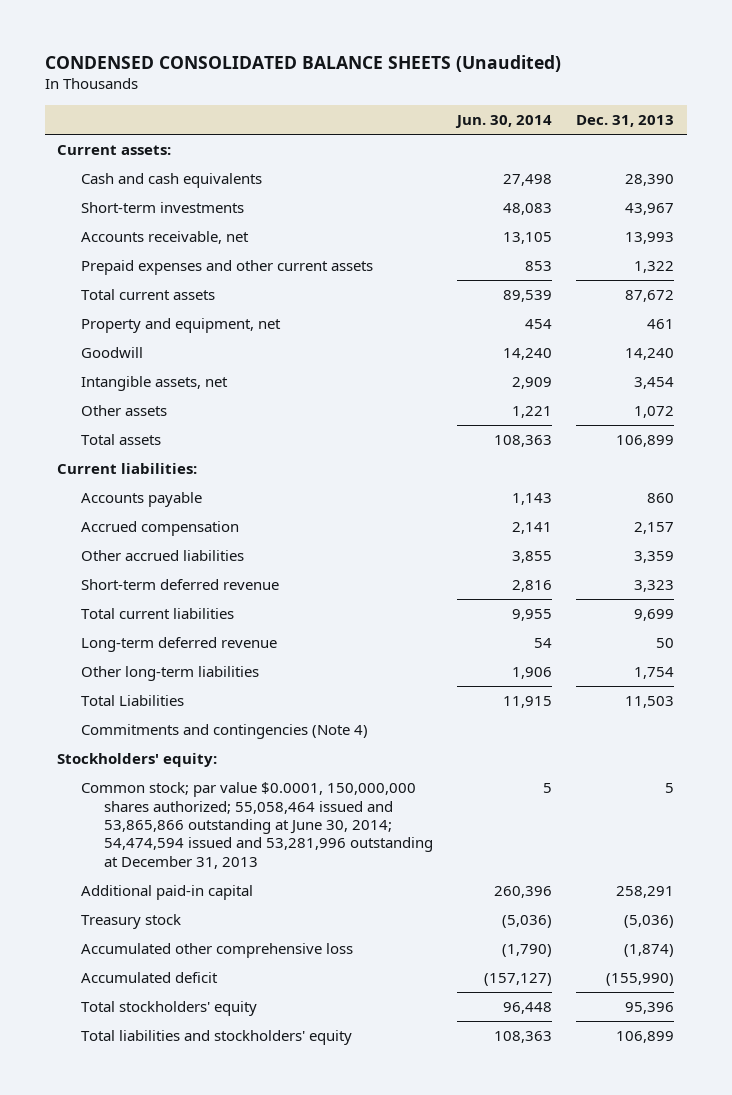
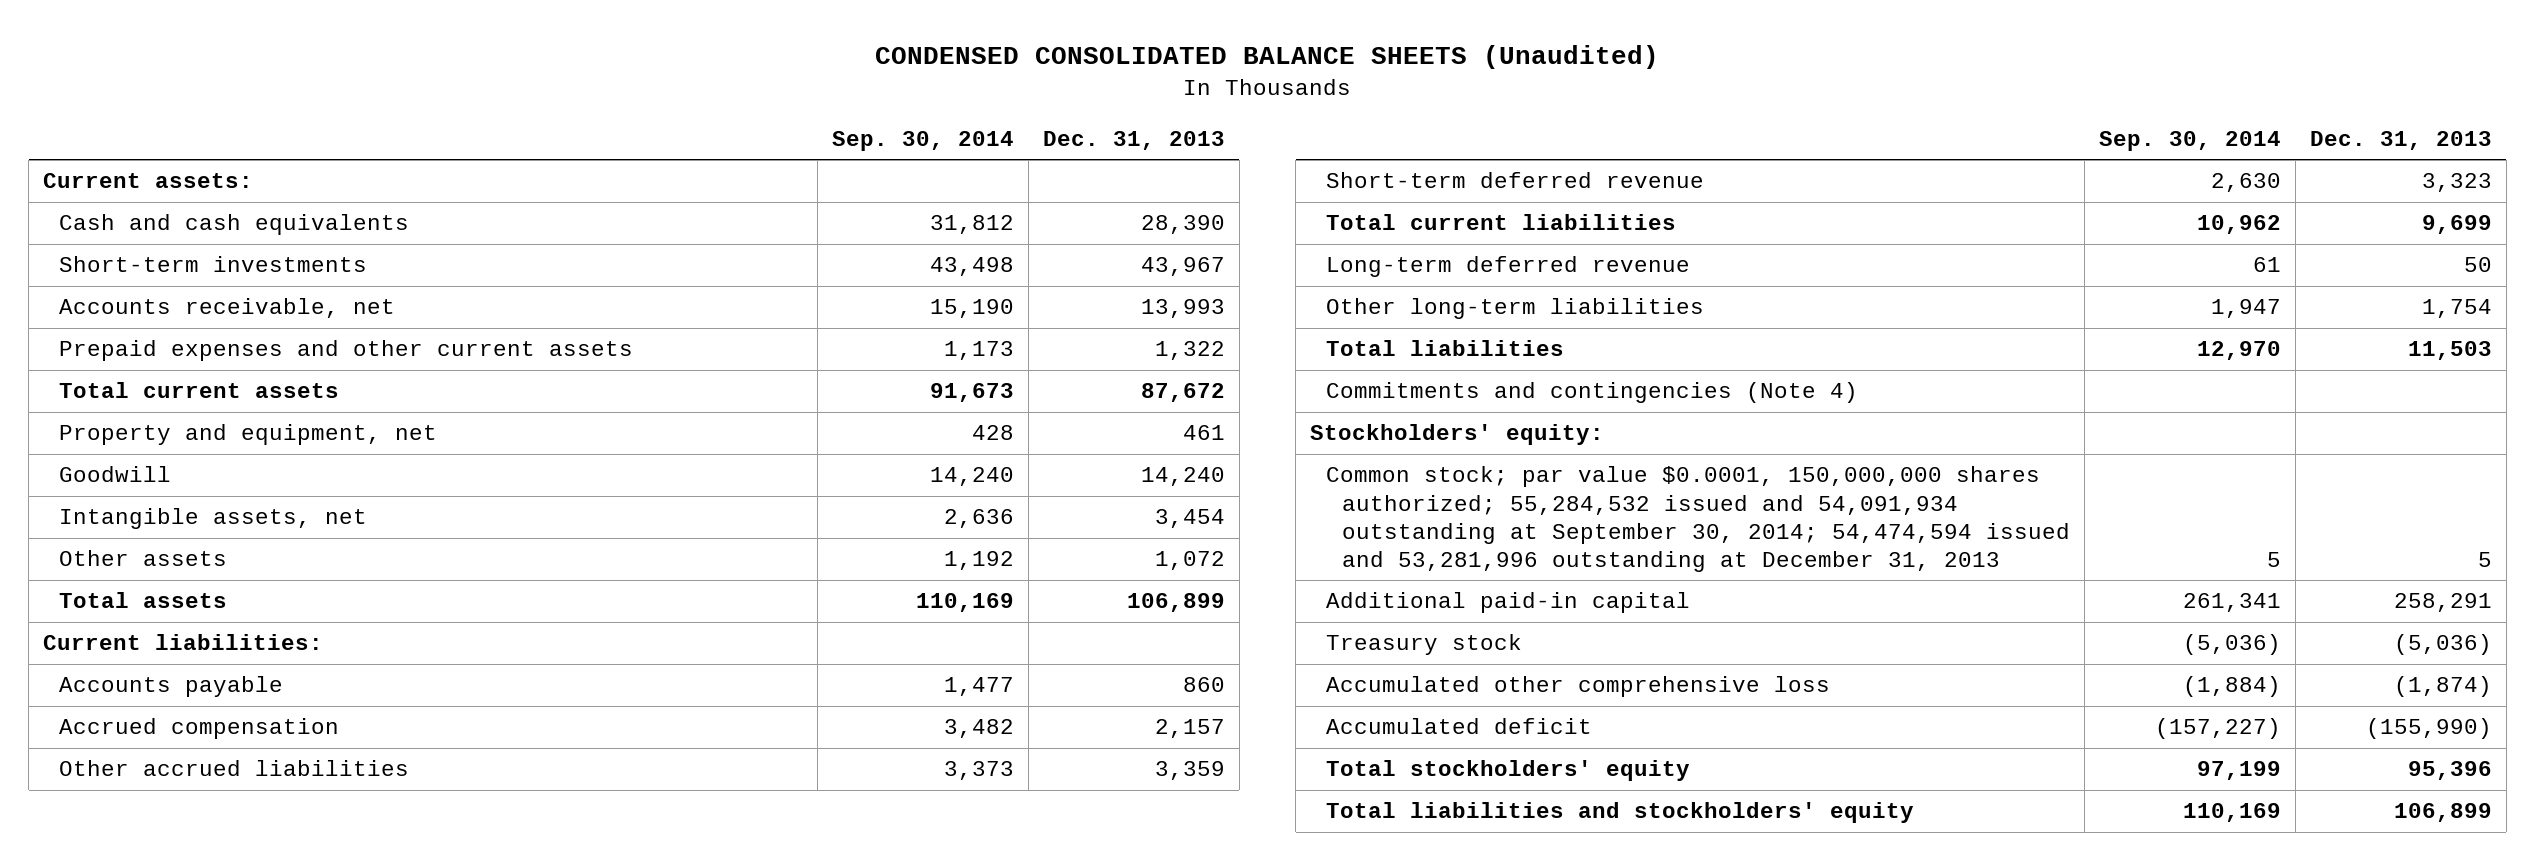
[455,114,553,128] Jun. 30, 2014 -> none
none -> [832,130,1015,151] Sep. 30, 2014
[80,695,184,707] Total Liabilities -> [1326,340,1565,357] Total liabilities
[80,782,433,869] Common stock; par value $0.0001, 150,000,000 shares authorized; 55,058,464 issued and 53,865,866 outstanding at June 30, 2014; 54,474,594 issued and 53,281,996 outstanding at December 31, 2013 -> [1326,466,2071,573] Common stock; par value $0.0001, 150,000,000 shares authorized; 55,284,532 issued and 54,091,934 outstanding at September 30, 2014; 54,474,594 issued and 53,281,996 outstanding at December 31, 2013

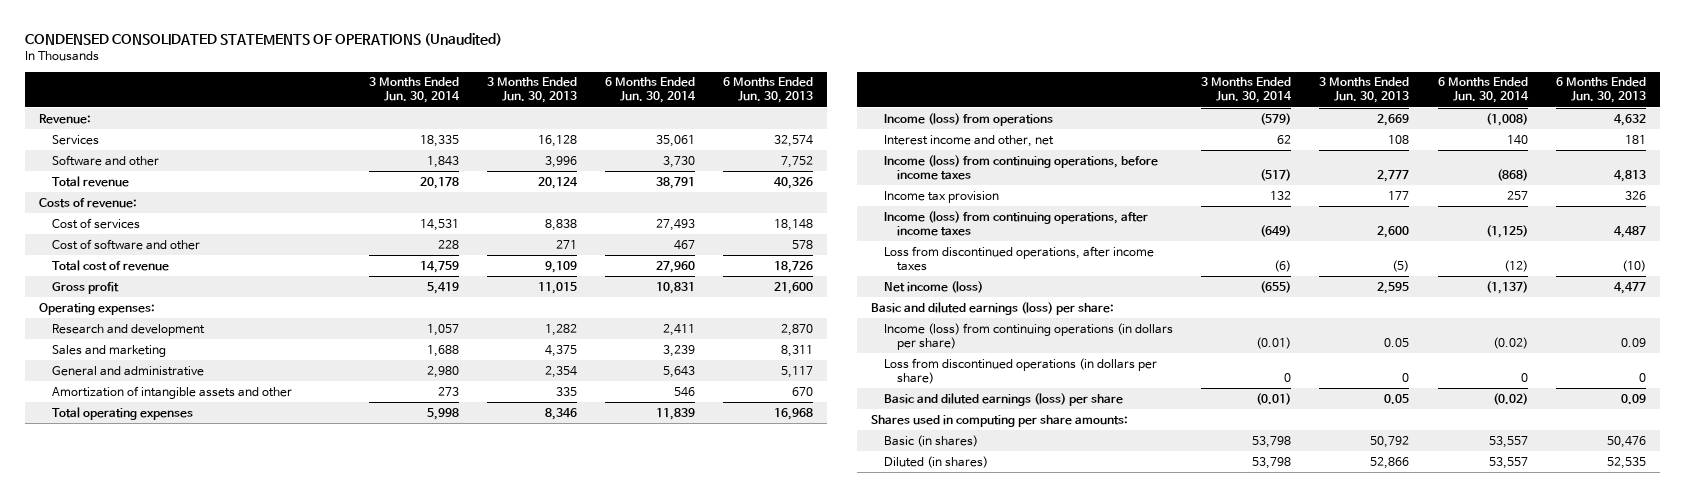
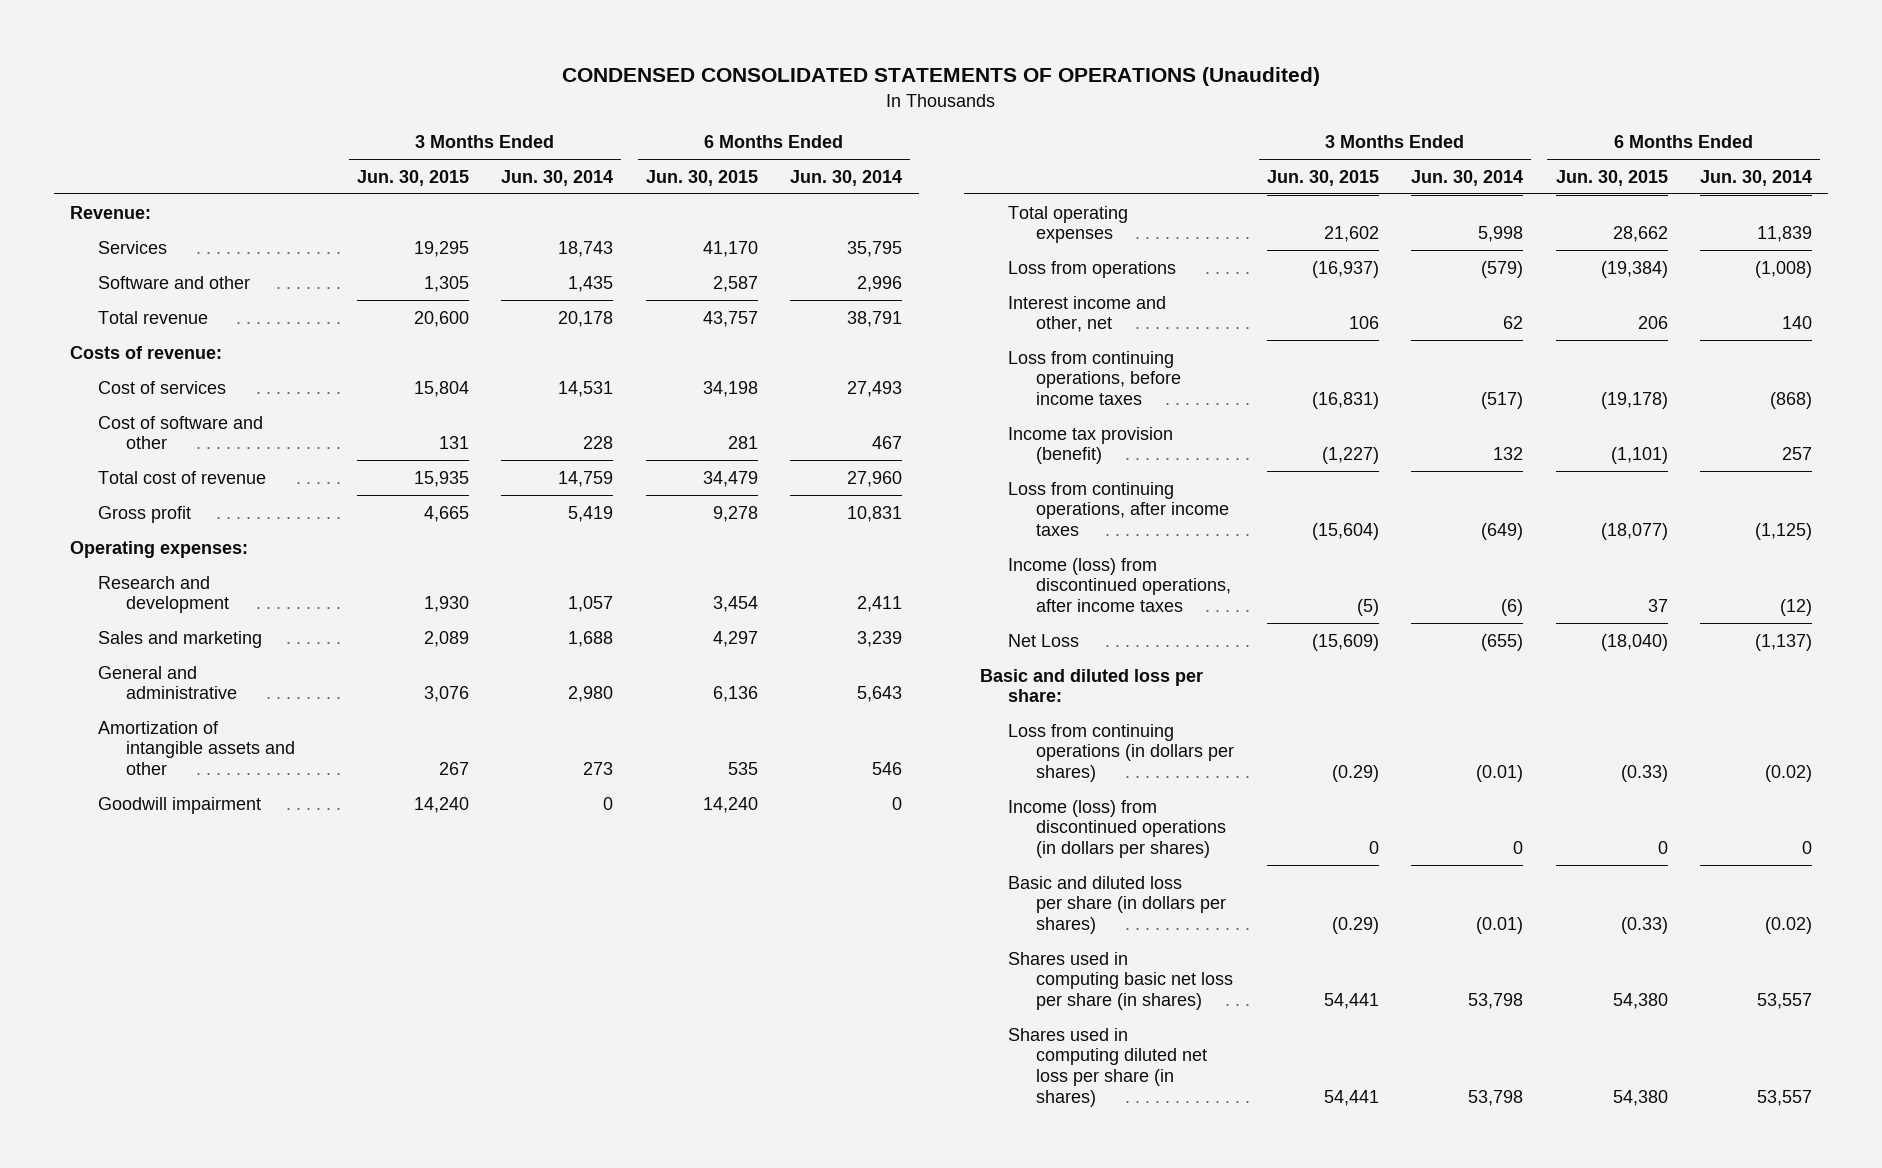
[487,77,578,104] 3 Months Ended Jun. 30, 2013 -> none
[723,77,814,104] 6 Months Ended Jun. 30, 2013 -> none
none -> [356,169,469,186] Jun. 30, 2015
none -> [645,169,758,186] Jun. 30, 2015
[420,134,460,147] 18,335 -> [558,240,614,257] 18,743
[656,134,696,147] 35,061 -> [847,240,903,257] 35,795
[427,155,460,168] 1,843 -> [568,275,614,292] 1,435
[663,155,696,168] 3,730 -> [857,275,903,292] 2,996
none -> [98,796,262,814] Goodwill impairment
[884,112,1054,126] Income (loss) from operations -> [1008,260,1177,278] Loss from operations
[871,414,1129,427] Shares used in computing per share amounts: -> none
[884,154,1159,180] Income (loss) from continuing operations, before income taxes -> [1008,350,1182,406] Loss from continuing operations, before income taxes
[884,190,1000,203] Income tax provision -> [1008,426,1174,465] Income tax provision (benefit)
[884,210,1149,236] Income (loss) from continuing operations, after income taxes -> [1008,481,1230,537] Loss from continuing operations, after income taxes
[884,245,1155,271] Loss from discontinued operations, after income taxes -> [1008,557,1232,613] Income (loss) from discontinued operations, after income taxes
[884,280,984,293] Net income (loss) -> [1008,633,1080,647] Net Loss
[871,301,1115,315] Basic and diluted earnings (loss) per share: -> [980,668,1204,703] Basic and diluted loss per share:
[884,322,1174,350] Income (loss) from continuing operations (in dollars per share) -> [1008,723,1235,783] Loss from continuing operations (in dollars per shares)
[884,357,1158,384] Loss from discontinued operations (in dollars per share) -> [1008,799,1227,859] Income (loss) from discontinued operations (in dollars per shares)
[884,392,1124,406] Basic and diluted earnings (loss) per share -> [1008,875,1227,935] Basic and diluted loss per share (in dollars per shares)
[884,434,979,447] Basic (in shares) -> [1008,951,1234,1011] Shares used in computing basic net loss per share (in shares)
[884,455,989,468] Diluted (in shares) -> [1008,1027,1208,1108] Shares used in computing diluted net loss per share (in shares)

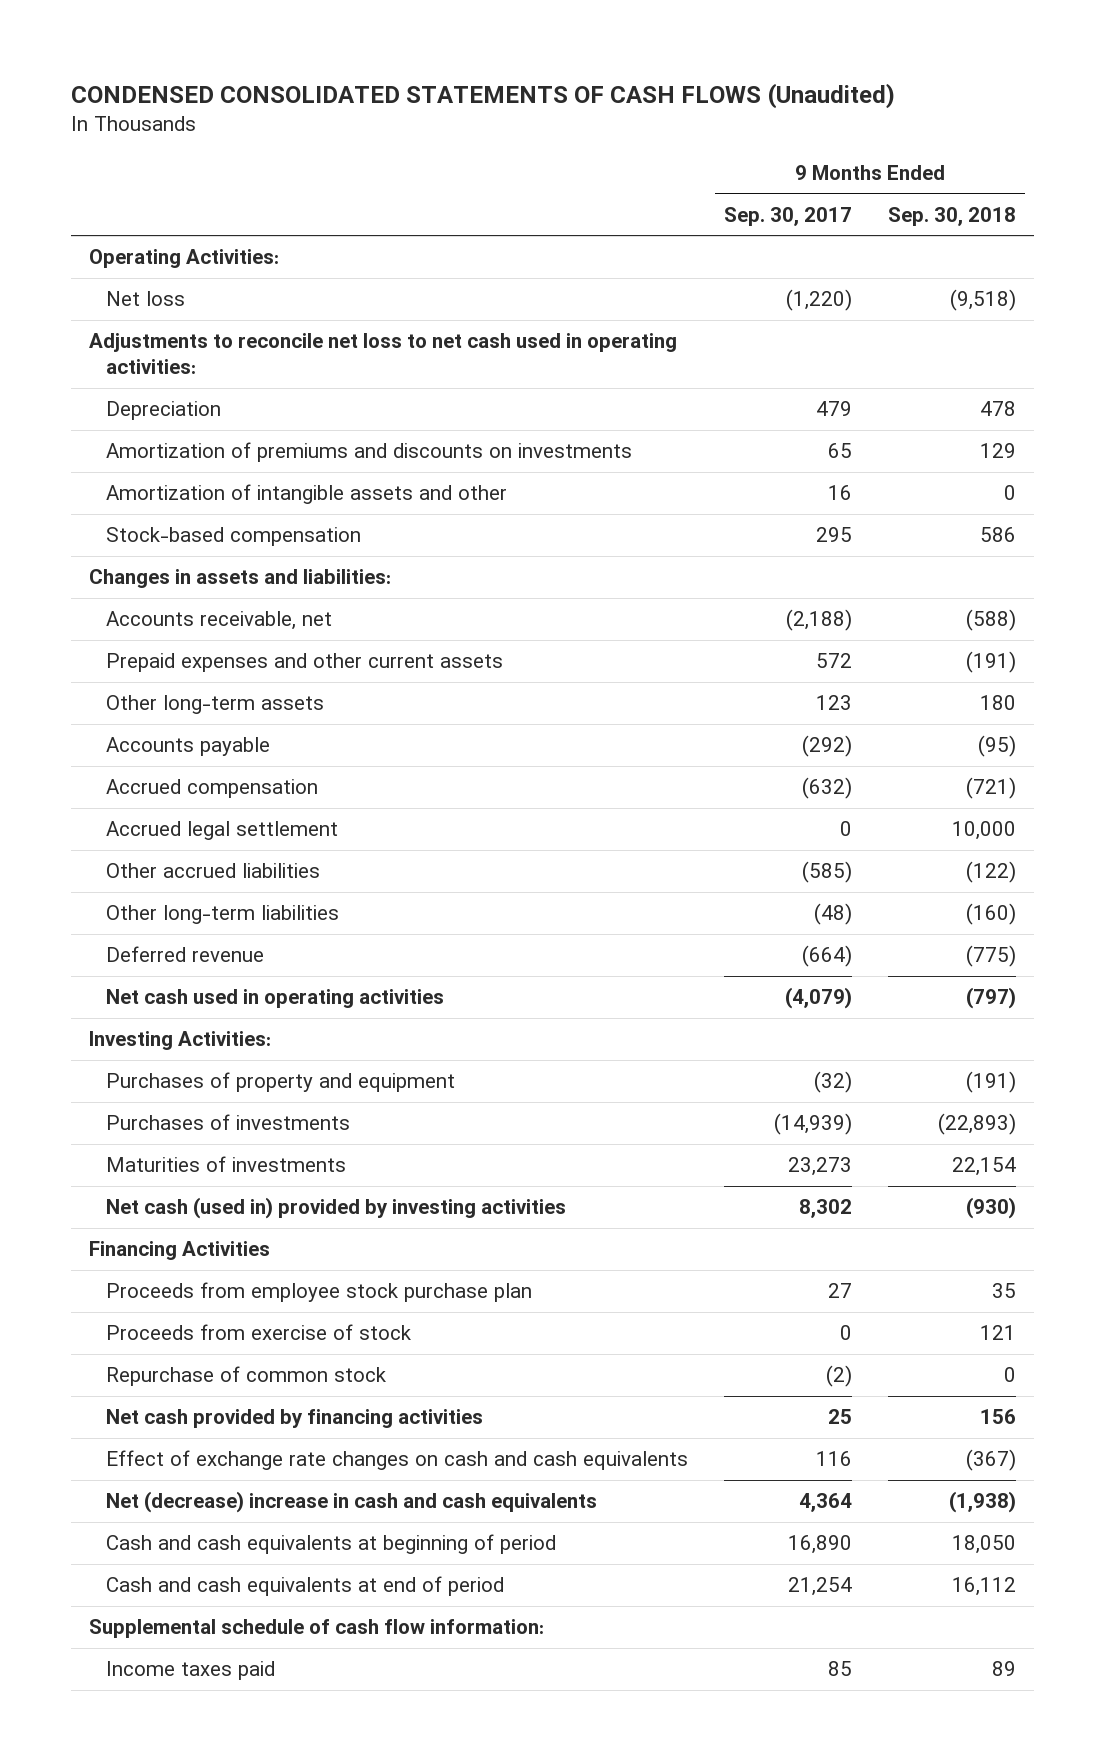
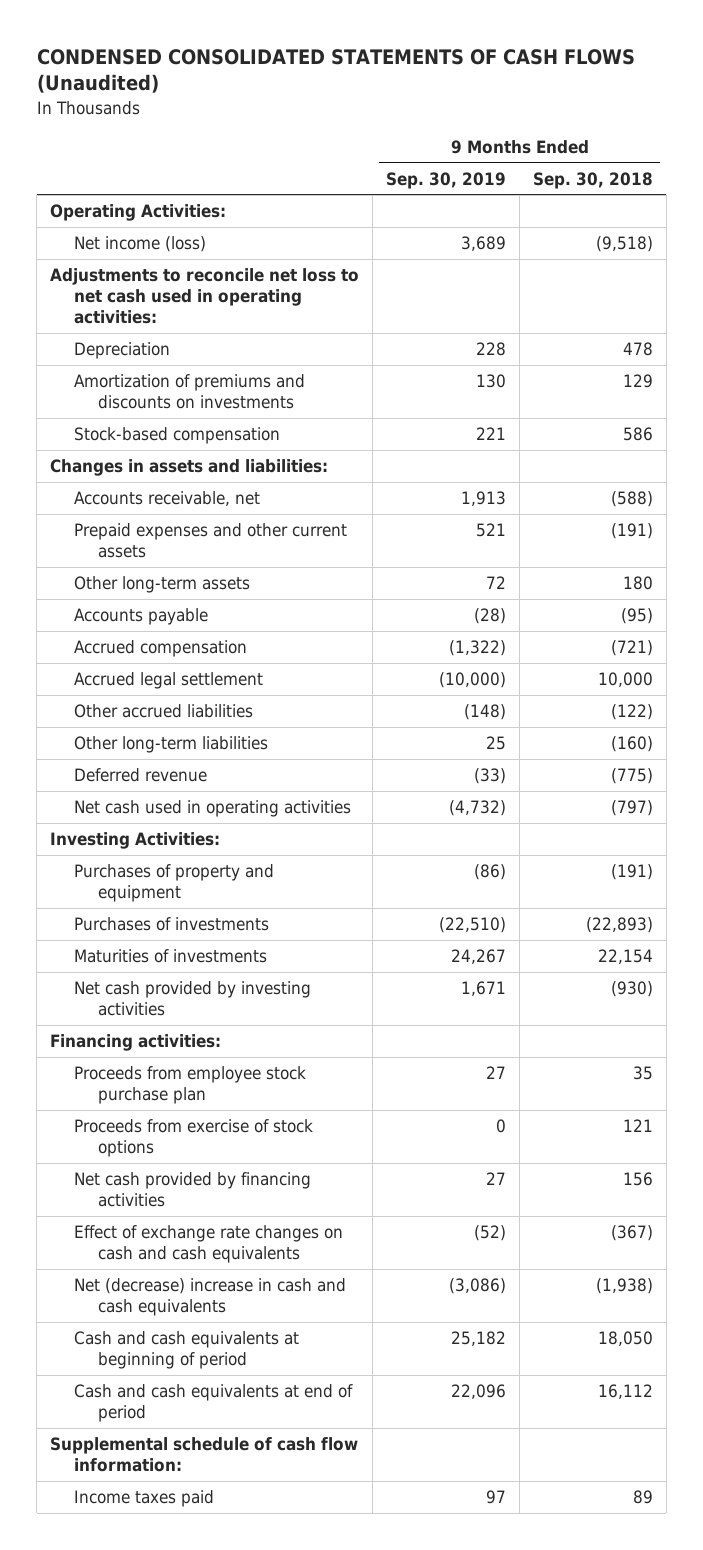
[723,206,852,226] Sep. 30, 2017 -> none
none -> [386,171,507,189] Sep. 30, 2019
[105,291,185,307] Net loss -> [74,236,207,253] Net income (loss)
[105,484,507,505] Amortization of intangible assets and other -> none
[105,1197,566,1220] Net cash (used in) provided by investing activities -> [74,981,312,1017] Net cash provided by investing activities
[89,1241,271,1261] Financing Activities -> [50,1034,222,1052] Financing activities:
[105,1366,386,1387] Repurchase of common stock -> none
[105,1324,411,1341] Proceeds from exercise of stock -> [74,1119,314,1158] Proceeds from exercise of stock options

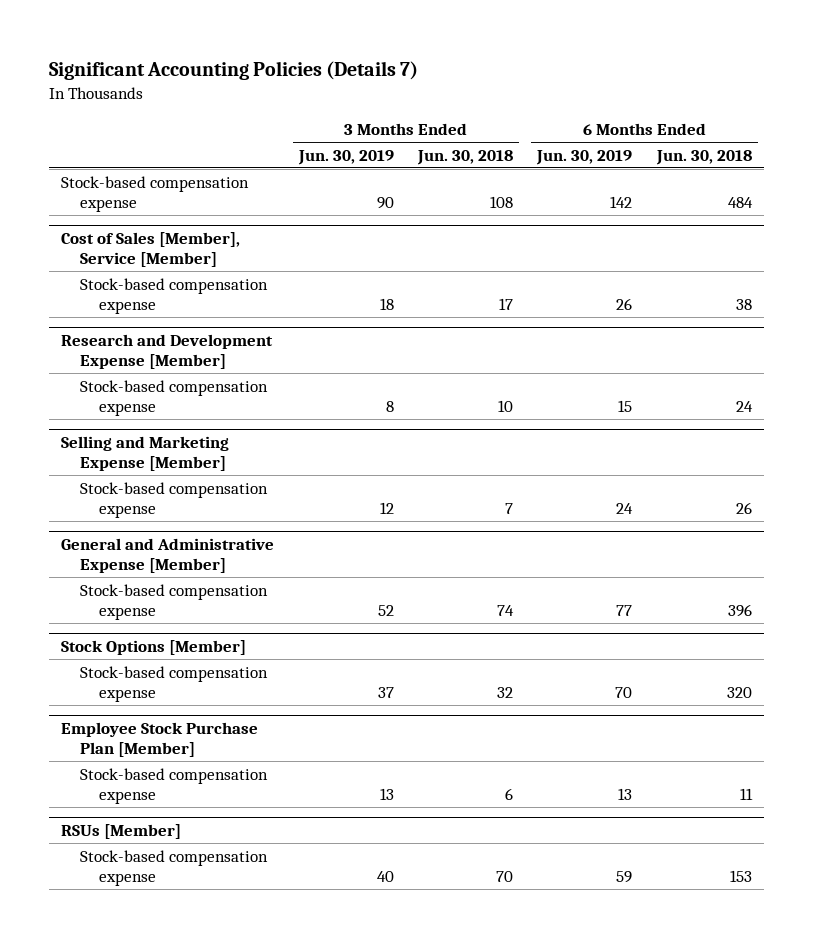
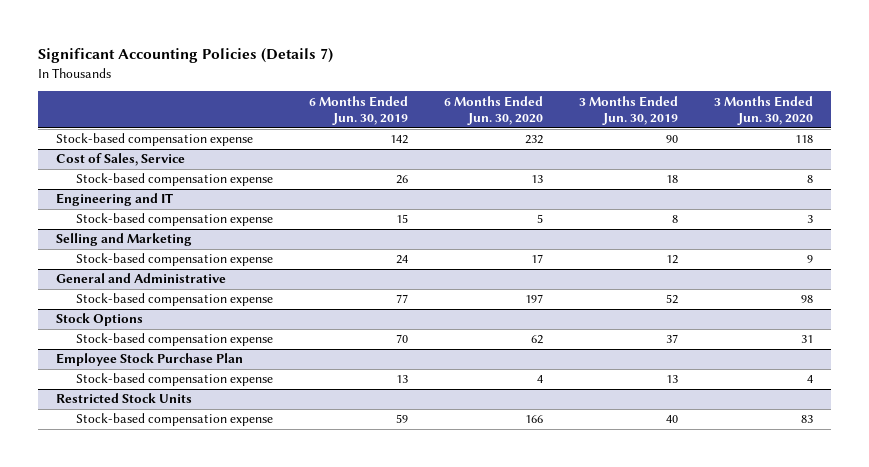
[417,149,514,165] Jun. 30, 2018 -> none
[655,149,752,165] Jun. 30, 2018 -> none
none -> [444,95,544,125] 6 Months Ended Jun. 30, 2020
none -> [713,95,813,125] 3 Months Ended Jun. 30, 2020
[61,231,241,267] Cost of Sales [Member], Service [Member] -> [56,153,186,167] Cost of Sales, Service
[61,333,274,369] Research and Development Expense [Member] -> [56,193,174,207] Engineering and IT
[61,435,230,471] Selling and Marketing Expense [Member] -> [56,233,193,247] Selling and Marketing
[61,537,275,573] General and Administrative Expense [Member] -> [56,273,227,284] General and Administrative
[61,639,247,655] Stock Options [Member] -> [56,313,144,327] Stock Options
[61,721,259,757] Employee Stock Purchase Plan [Member] -> [56,353,244,367] Employee Stock Purchase Plan
[61,823,182,839] RSUs [Member] -> [56,393,193,404] Restricted Stock Units

